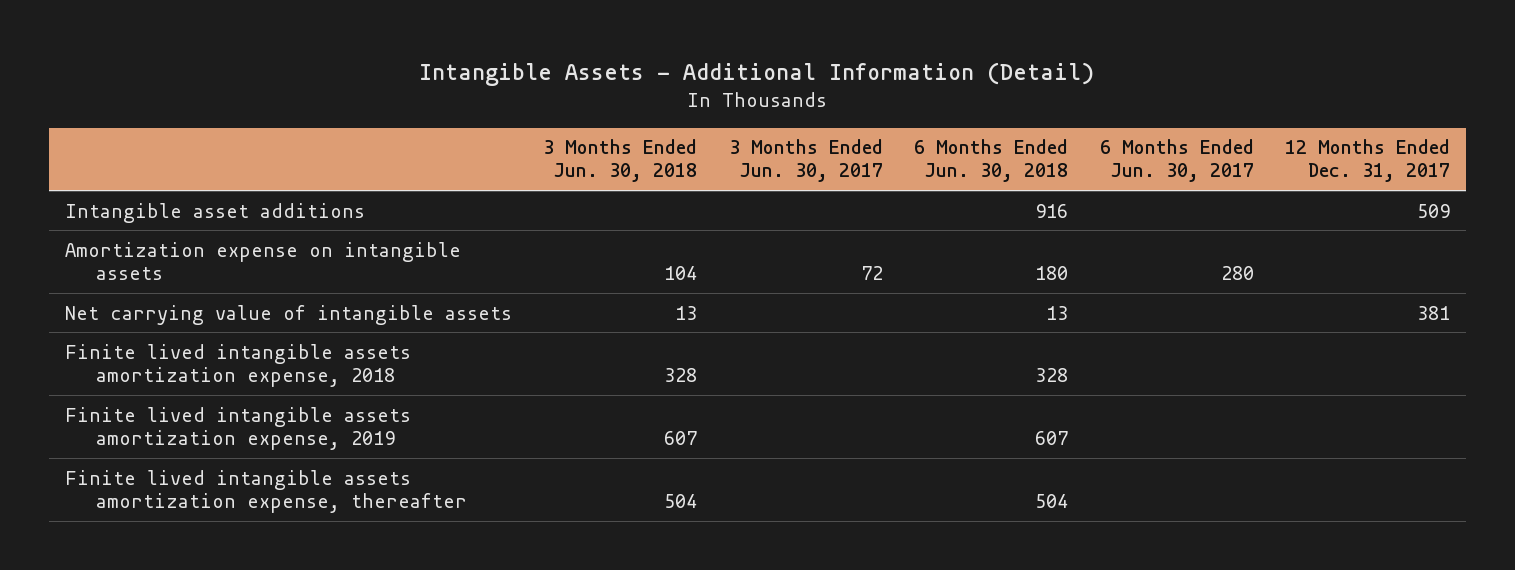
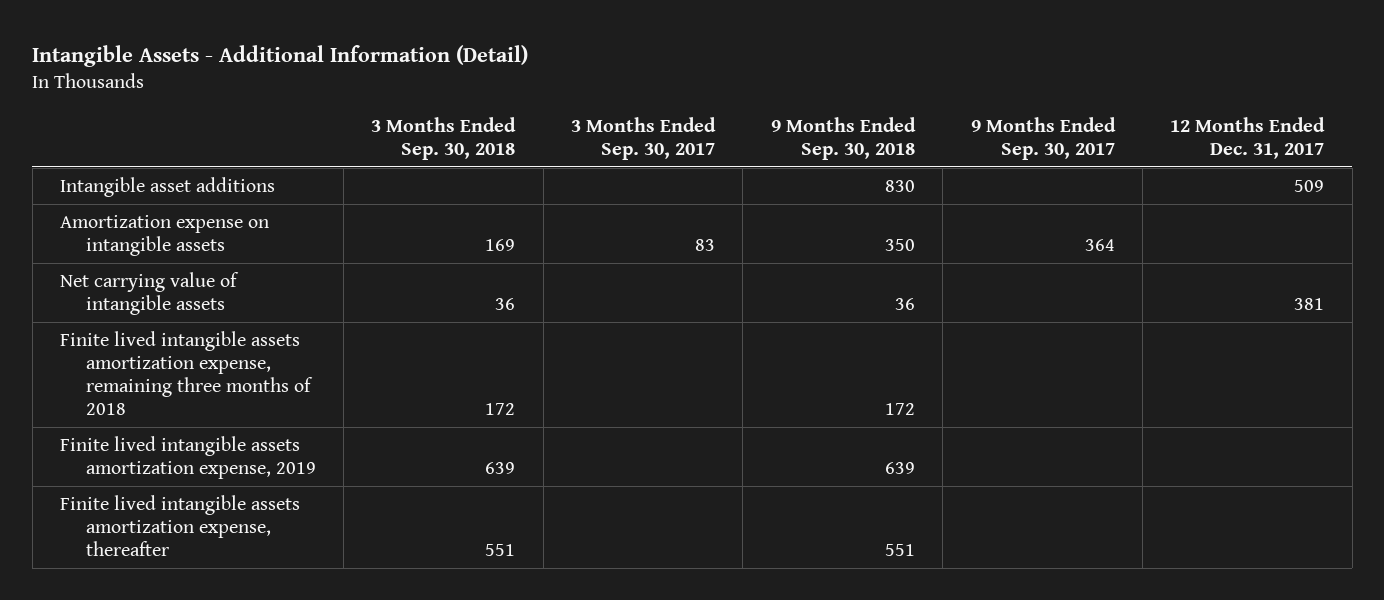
[543,139,698,183] 3 Months Ended Jun. 30, 2018 -> none
[728,139,883,183] 3 Months Ended Jun. 30, 2017 -> none
[914,139,1069,183] 6 Months Ended Jun. 30, 2018 -> none
[1099,139,1254,183] 6 Months Ended Jun. 30, 2017 -> none
none -> [371,116,517,160] 3 Months Ended Sep. 30, 2018
none -> [571,116,717,160] 3 Months Ended Sep. 30, 2017
none -> [770,116,916,160] 9 Months Ended Sep. 30, 2018
none -> [970,116,1116,160] 9 Months Ended Sep. 30, 2017
[64,343,411,387] Finite lived intangible assets amortization expense, 2018 -> [59,331,313,415] Finite lived intangible assets amortization expense, remaining three months of 2018

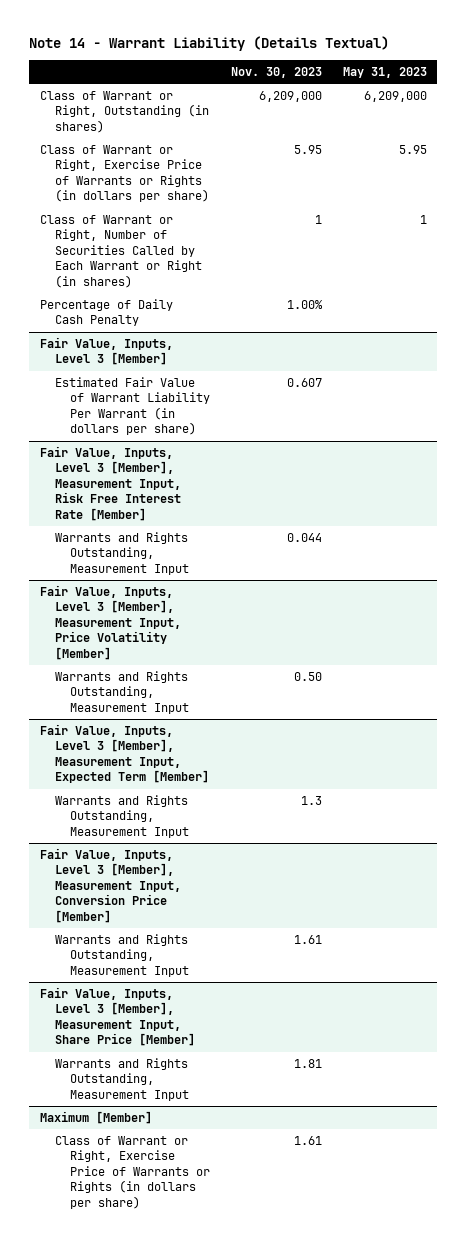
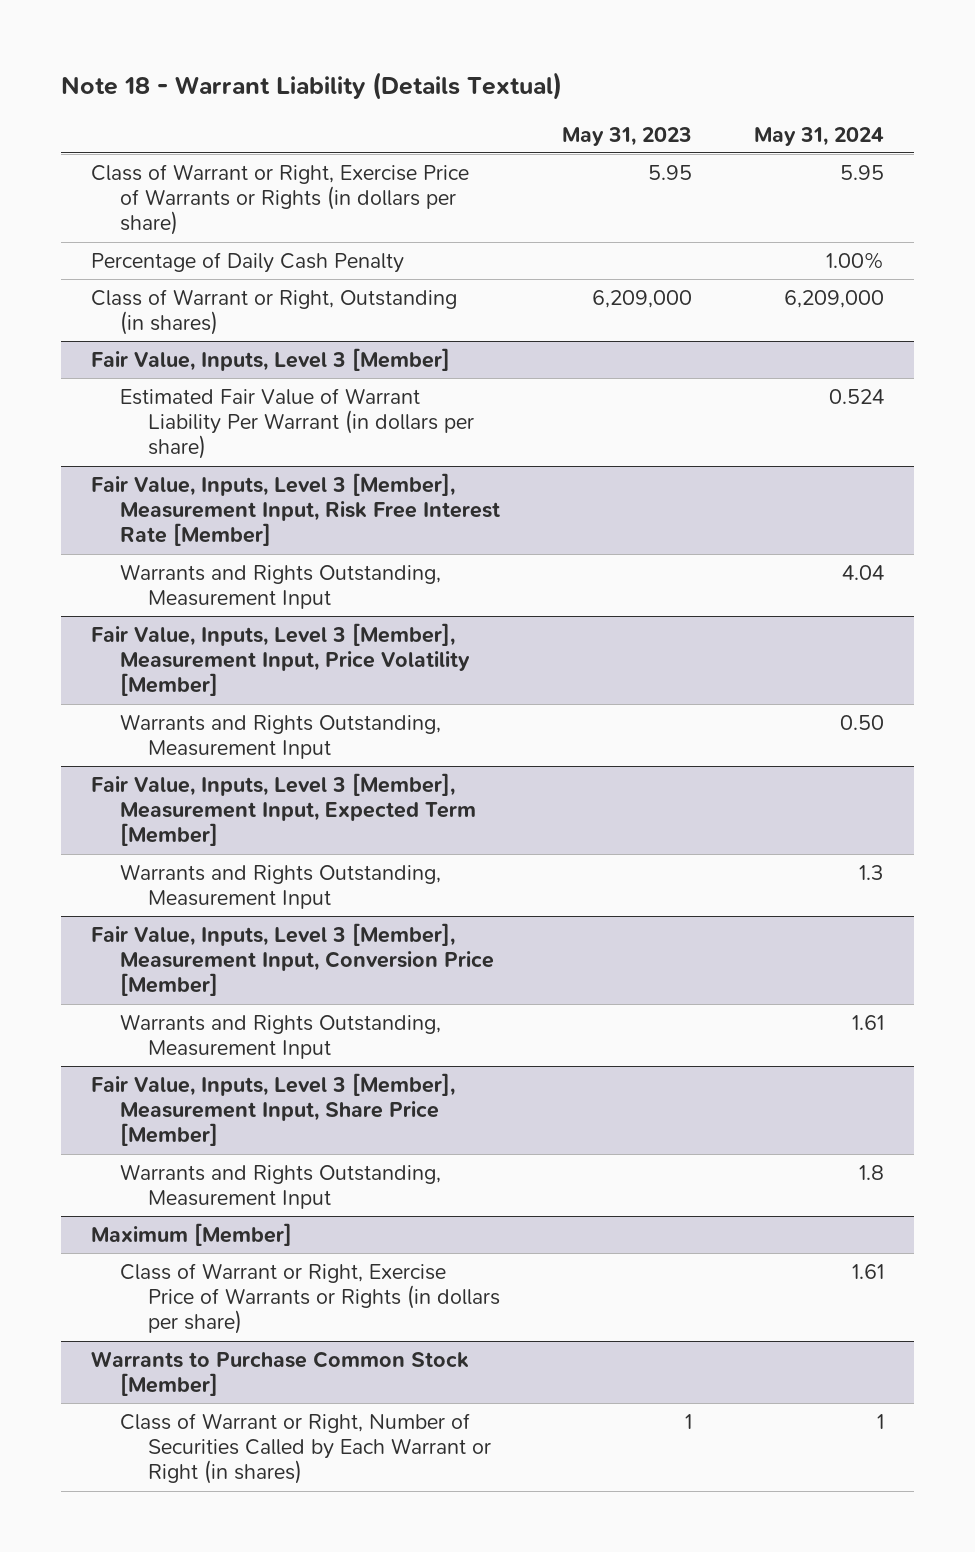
[29,35,390,51] Note 14 - Warrant Liability (Details Textual) -> [60,72,562,101] Note 18 - Warrant Liability (Details Textual)
[230,67,322,79] Nov. 30, 2023 -> none
none -> [753,126,884,146] May 31, 2024
[39,215,202,288] Class of Warrant or Right, Number of Securities Called by Each Warrant or Right (in shares) -> none
[39,91,209,133] Class of Warrant or Right, Outstanding (in shares) -> [91,288,458,336] Class of Warrant or Right, Outstanding (in shares)
none -> [91,1350,470,1397] Warrants to Purchase Common Stock [Member]
none -> [119,1412,492,1485] Class of Warrant or Right, Number of Securities Called by Each Warrant or Right (in shares)

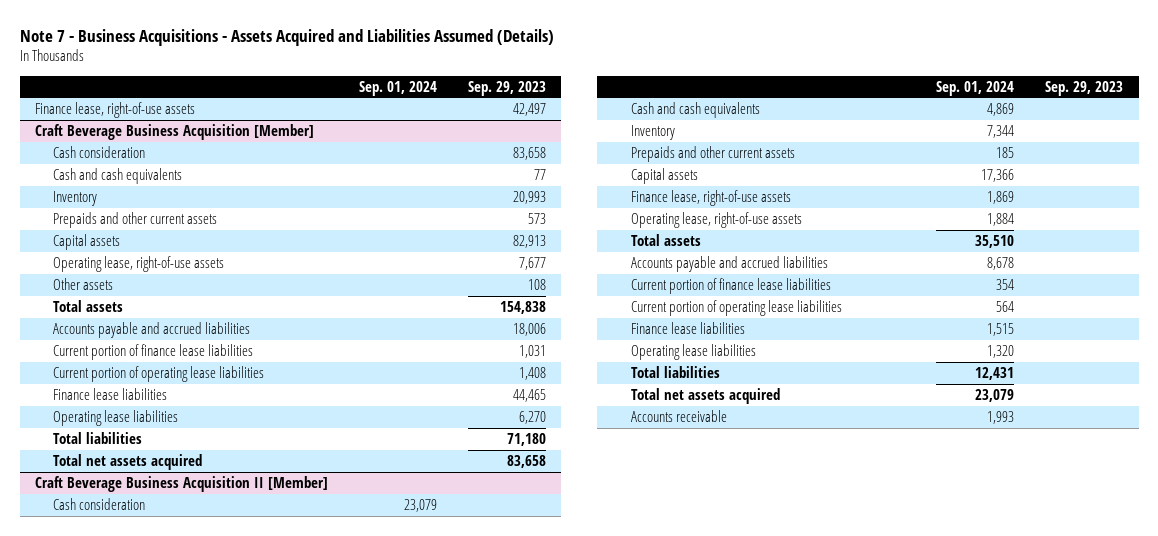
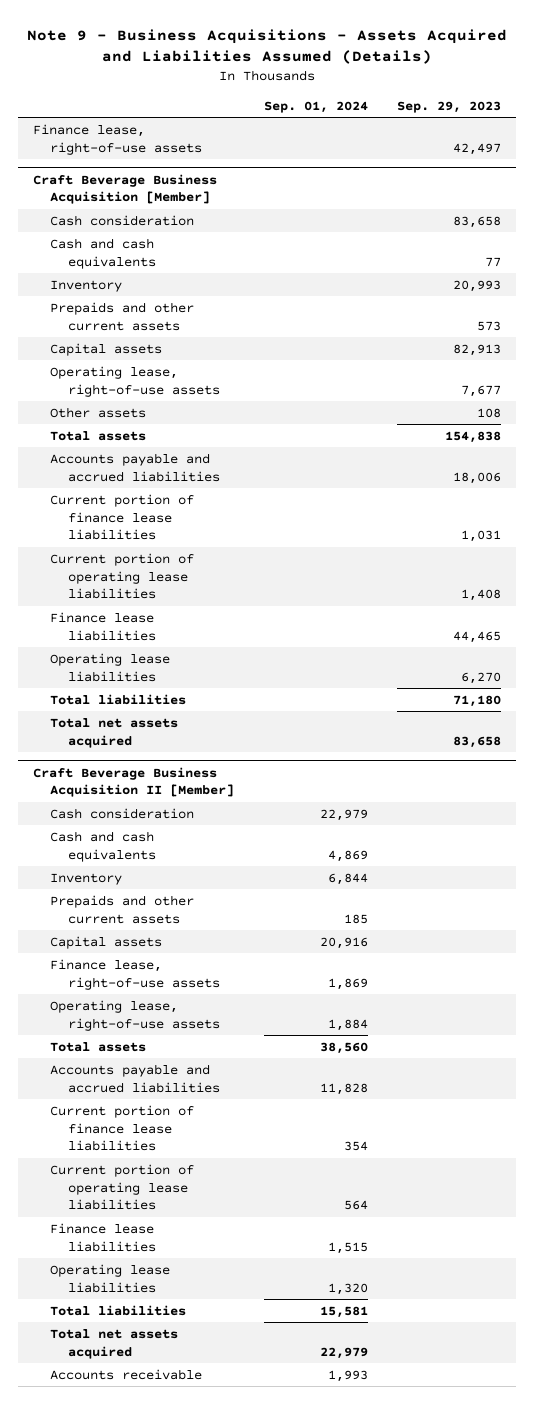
[19,29,554,47] Note 7 - Business Acquisitions - Assets Acquired and Liabilities Assumed (Details) -> [27,28,508,65] Note 9 - Business Acquisitions - Assets Acquired and Liabilities Assumed (Details)
[404,498,438,512] 23,079 -> [319,808,368,821] 22,979
[987,124,1015,138] 7,344 -> [327,872,368,885] 6,844
[981,168,1015,182] 17,366 -> [319,936,368,949] 20,916
[975,234,1015,248] 35,510 -> [319,1041,368,1054] 38,560
[987,256,1015,270] 8,678 -> [319,1082,368,1095] 11,828
[975,366,1015,380] 12,431 -> [319,1305,368,1318] 15,581
[975,388,1015,402] 23,079 -> [319,1346,368,1359] 22,979

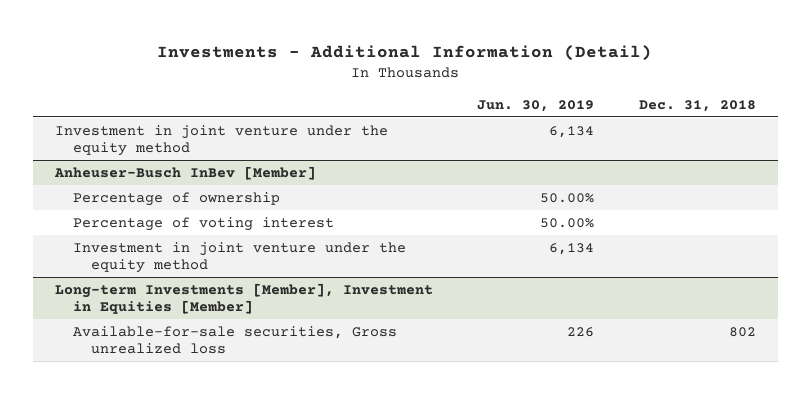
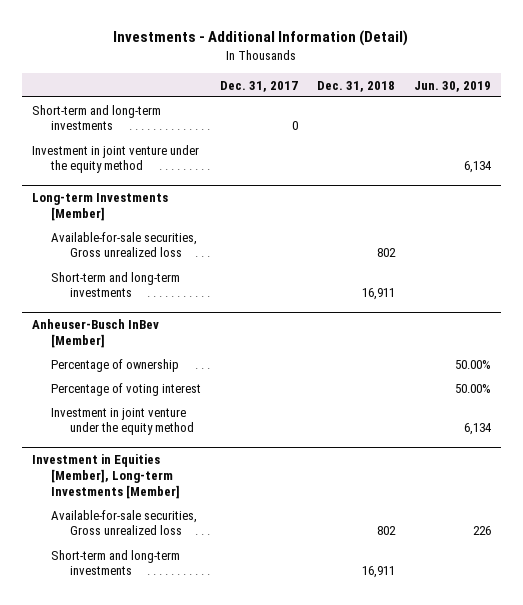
none -> [219,80,298,92] Dec. 31, 2017
none -> [31,104,161,131] Short-term and long-term investments
none -> [31,193,168,221] Long-term Investments [Member]
none -> [50,231,197,258] Available-for-sale securities, Gross unrealized loss
none -> [50,271,180,298] Short-term and long-term investments
[55,282,434,315] Long-term Investments [Member], Investment in Equities [Member] -> [31,454,180,499] Investment in Equities [Member], Long-term Investments [Member]
none -> [50,549,180,576] Short-term and long-term investments

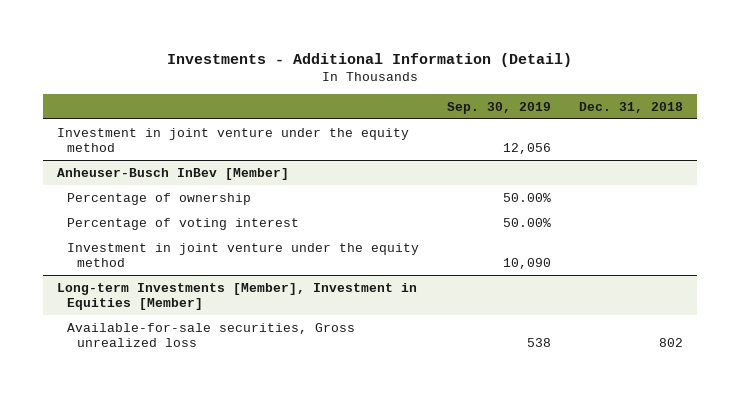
[219,80,298,92] Dec. 31, 2017 -> none
[414,80,492,92] Jun. 30, 2019 -> none
none -> [447,101,552,114] Sep. 30, 2019
[31,104,161,131] Short-term and long-term investments -> none
[31,193,168,221] Long-term Investments [Member] -> none
[50,231,197,258] Available-for-sale securities, Gross unrealized loss -> none
[50,271,180,298] Short-term and long-term investments -> none
[31,454,180,499] Investment in Equities [Member], Long-term Investments [Member] -> [57,282,418,310] Long-term Investments [Member], Investment in Equities [Member]
[50,549,180,576] Short-term and long-term investments -> none

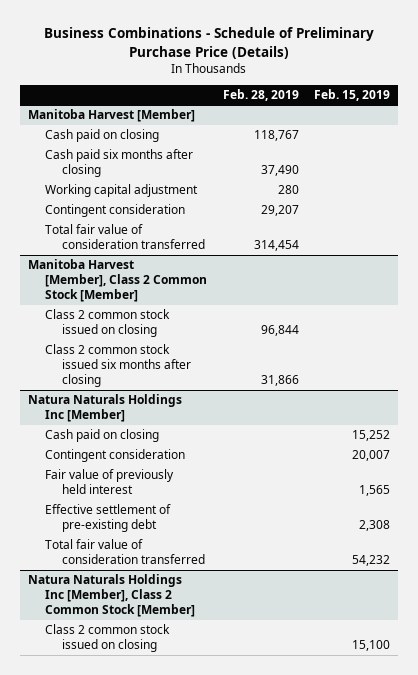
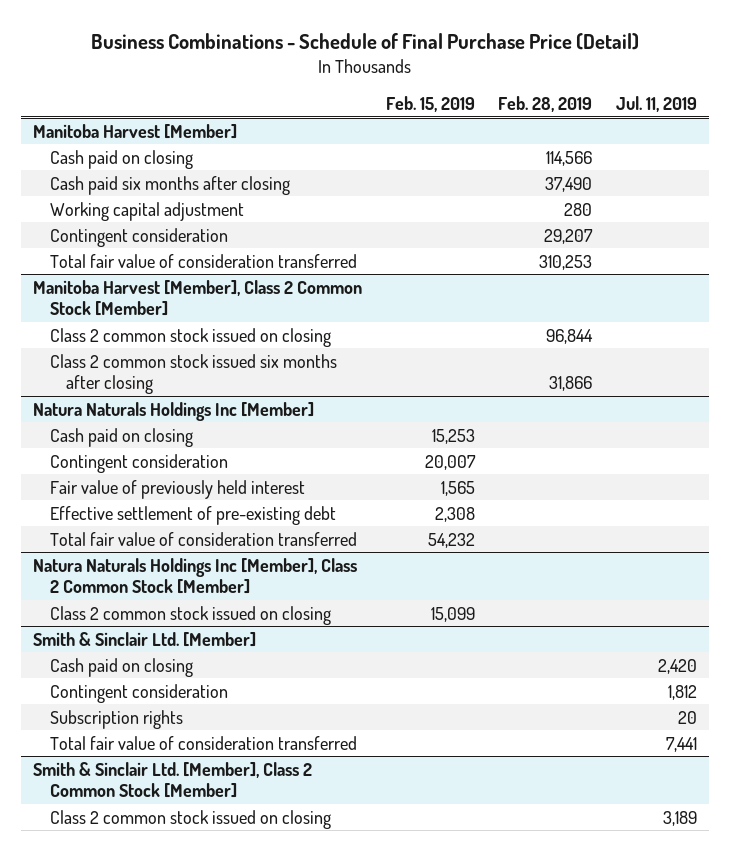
[44,27,375,59] Business Combinations - Schedule of Preliminary Purchase Price (Details) -> [91,32,640,50] Business Combinations - Schedule of Final Purchase Price (Detail)
none -> [616,96,698,113] Jul. 11, 2019
[253,130,299,142] 118,767 -> [546,150,593,166] 114,566
[253,240,299,252] 314,454 -> [539,254,593,270] 310,253
[352,430,391,442] 15,252 -> [431,428,475,444] 15,253
[352,640,391,652] 15,100 -> [430,606,475,622] 15,099
none -> [32,631,256,647] Smith & Sinclair Ltd. [Member]
none -> [49,657,193,677] Cash paid on closing
none -> [49,683,228,703] Contingent consideration
none -> [49,709,183,729] Subscription rights
none -> [49,735,357,750] Total fair value of consideration transferred
none -> [32,761,312,798] Smith & Sinclair Ltd. [Member], Class 2 Common Stock [Member]
none -> [49,809,331,829] Class 2 common stock issued on closing

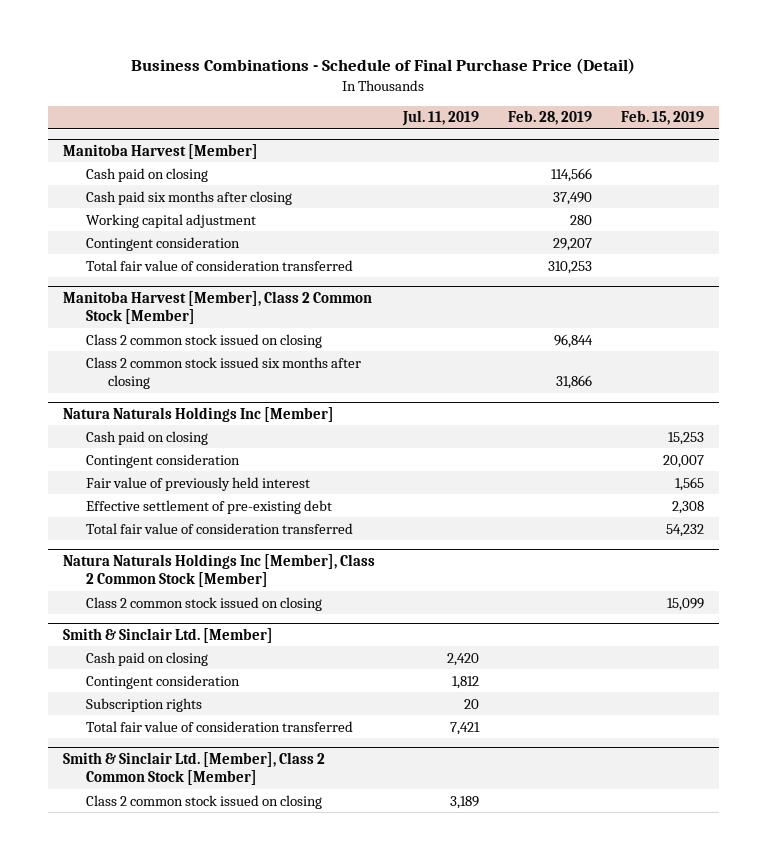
[666,736,698,752] 7,441 -> [450,721,481,735] 7,421

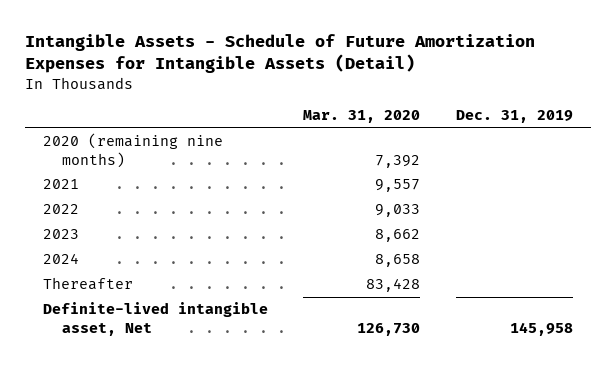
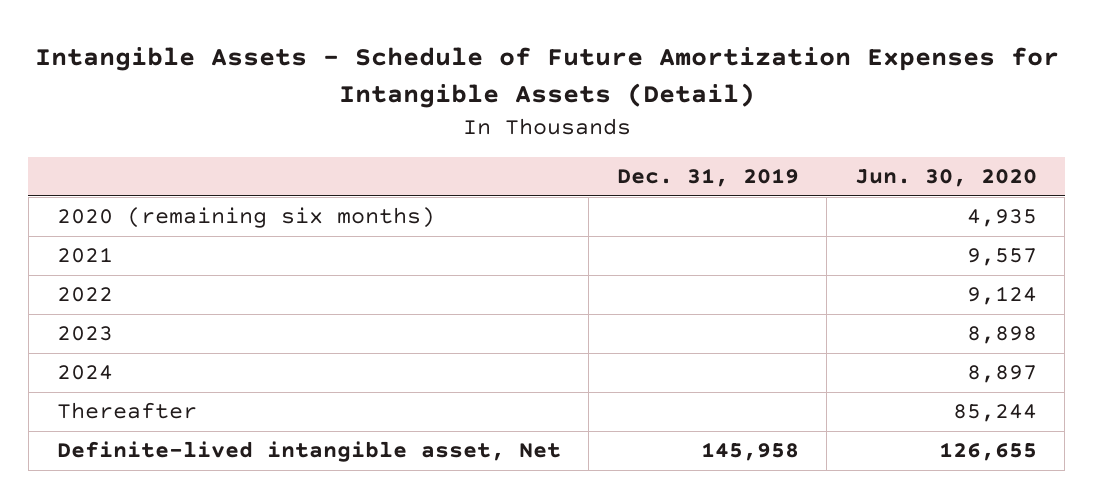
[303,110,421,124] Mar. 31, 2020 -> none
none -> [854,169,1037,188] Jun. 30, 2020
[42,133,223,168] 2020 (remaining nine months) -> [56,207,435,229] 2020 (remaining six months)

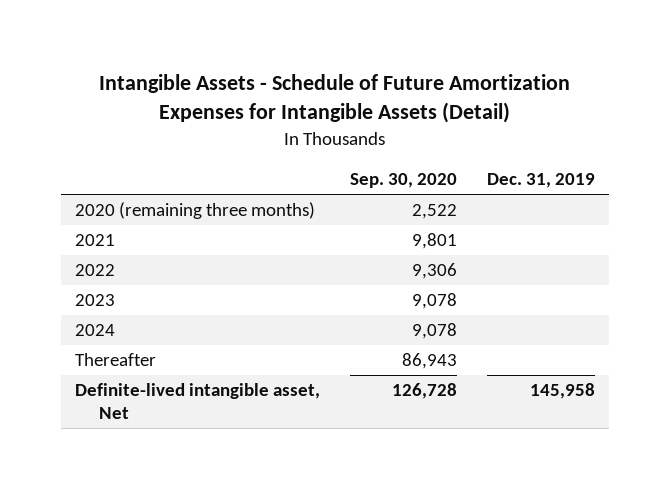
[854,169,1037,188] Jun. 30, 2020 -> none
none -> [349,173,457,189] Sep. 30, 2020
[56,207,435,229] 2020 (remaining six months) -> [75,202,316,220] 2020 (remaining three months)

